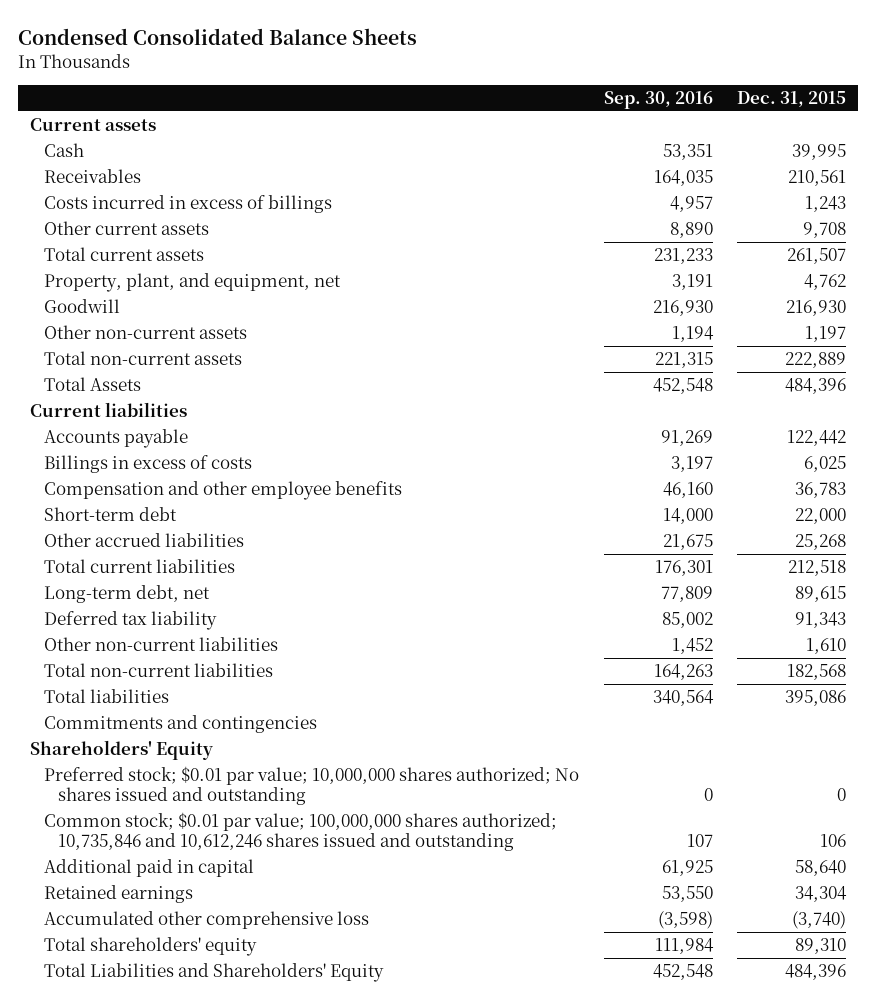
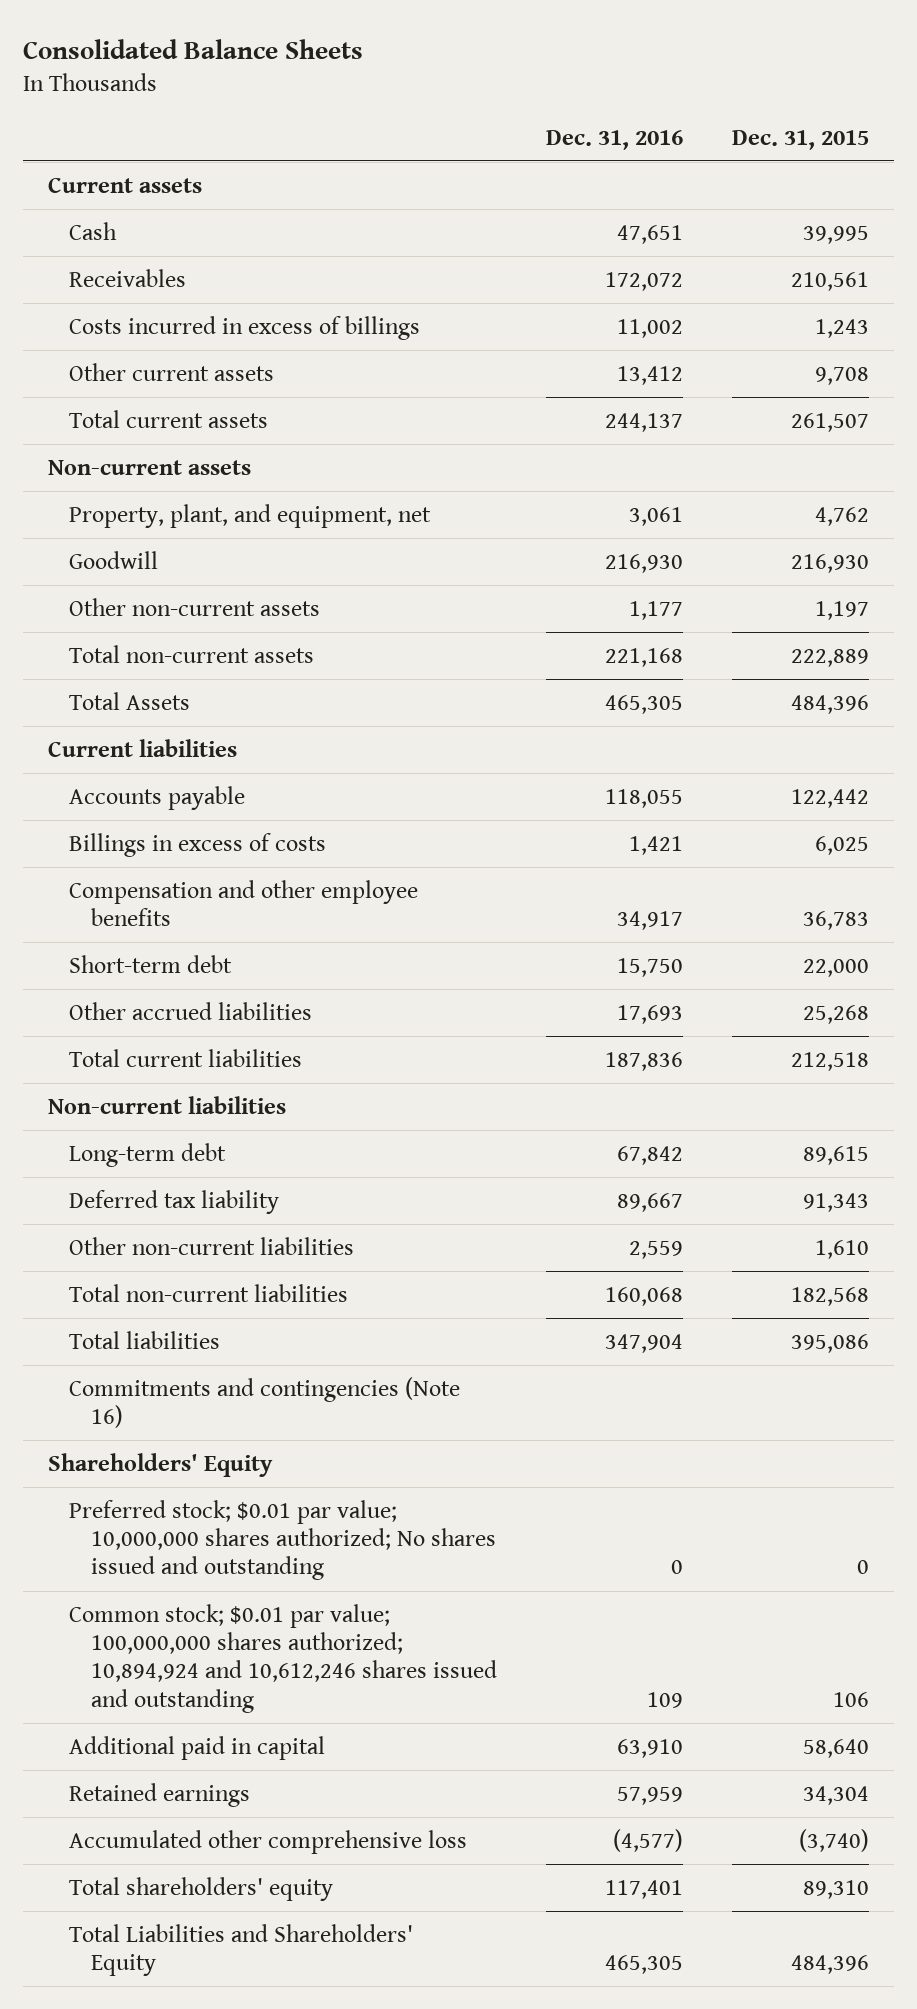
[18,27,418,45] Condensed Consolidated Balance Sheets -> [23,39,364,60] Consolidated Balance Sheets
[603,91,713,110] Sep. 30, 2016 -> none
none -> [545,129,683,150] Dec. 31, 2016
none -> [47,459,251,475] Non-current assets
none -> [47,1095,286,1114] Non-current liabilities
[44,585,211,604] Long-term debt, net -> [69,1142,227,1167] Long-term debt
[44,715,318,734] Commitments and contingencies -> [69,1376,461,1429] Commitments and contingencies (Note 16)
[44,812,558,852] Common stock; $0.01 par value; 100,000,000 shares authorized; 10,735,846 and 10,612,246 shares issued and outstanding -> [69,1603,497,1713] Common stock; $0.01 par value; 100,000,000 shares authorized; 10,894,924 and 10,612,246 shares issued and outstanding

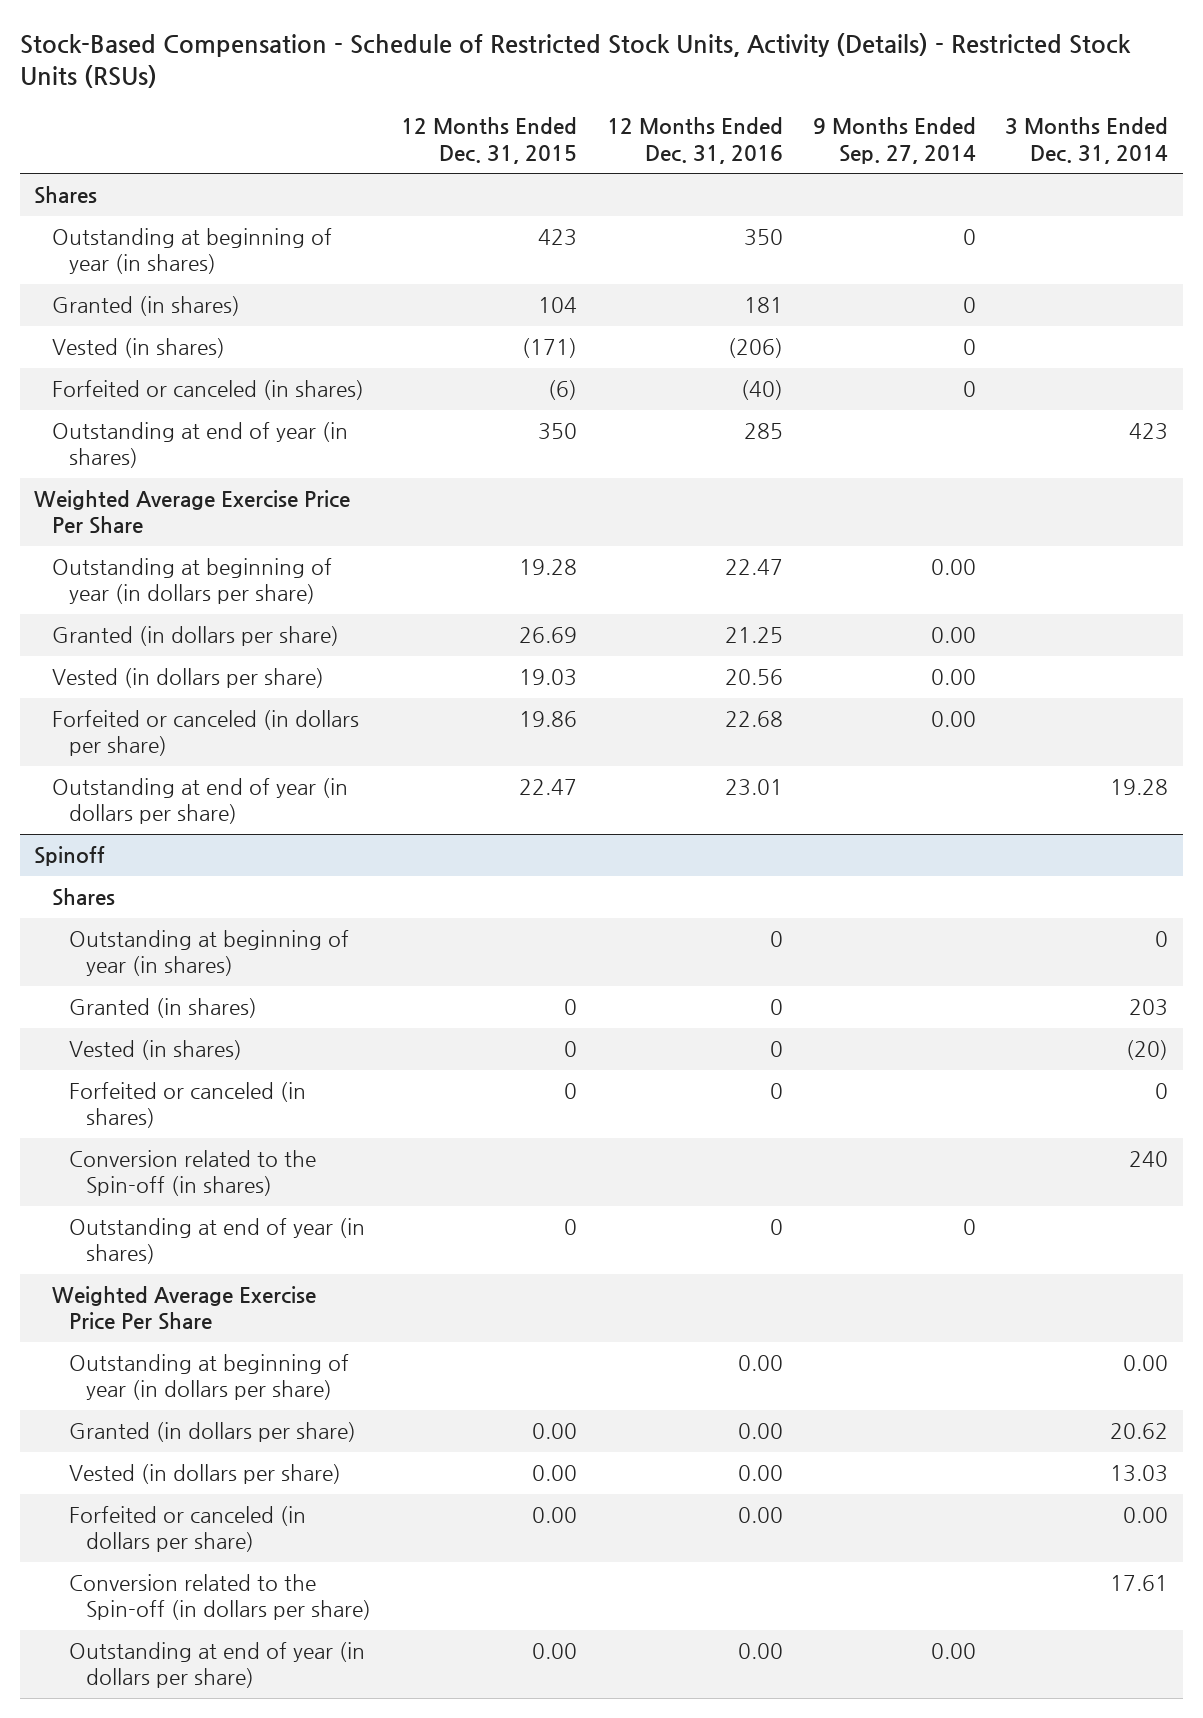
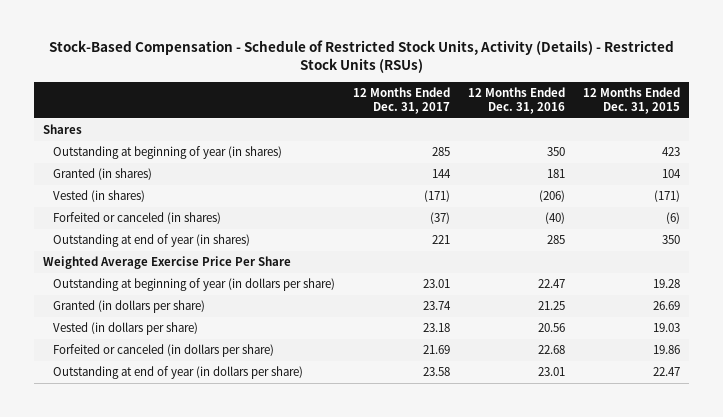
[812,117,976,164] 9 Months Ended Sep. 27, 2014 -> none
[1005,117,1169,164] 3 Months Ended Dec. 31, 2014 -> none
none -> [352,87,450,115] 12 Months Ended Dec. 31, 2017
[34,846,106,867] Spinoff -> none
[51,888,115,907] Shares -> none
[68,930,349,977] Outstanding at beginning of year (in shares) -> none
[68,998,257,1019] Granted (in shares) -> none
[68,1040,242,1061] Vested (in shares) -> none
[68,1082,306,1129] Forfeited or canceled (in shares) -> none
[68,1150,316,1197] Conversion related to the Spin-off (in shares) -> none
[68,1218,365,1265] Outstanding at end of year (in shares) -> none
[51,1286,316,1331] Weighted Average Exercise Price Per Share -> none
[68,1354,349,1401] Outstanding at beginning of year (in dollars per share) -> none
[68,1422,356,1443] Granted (in dollars per share) -> none
[68,1464,341,1485] Vested (in dollars per share) -> none
[68,1506,306,1553] Forfeited or canceled (in dollars per share) -> none
[68,1574,371,1621] Conversion related to the Spin-off (in dollars per share) -> none
[68,1642,365,1689] Outstanding at end of year (in dollars per share) -> none

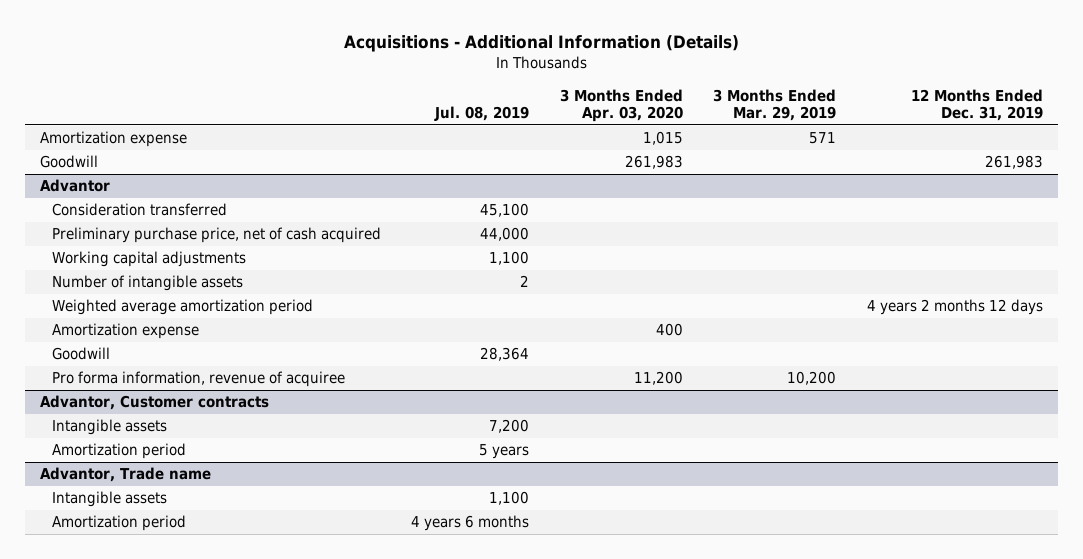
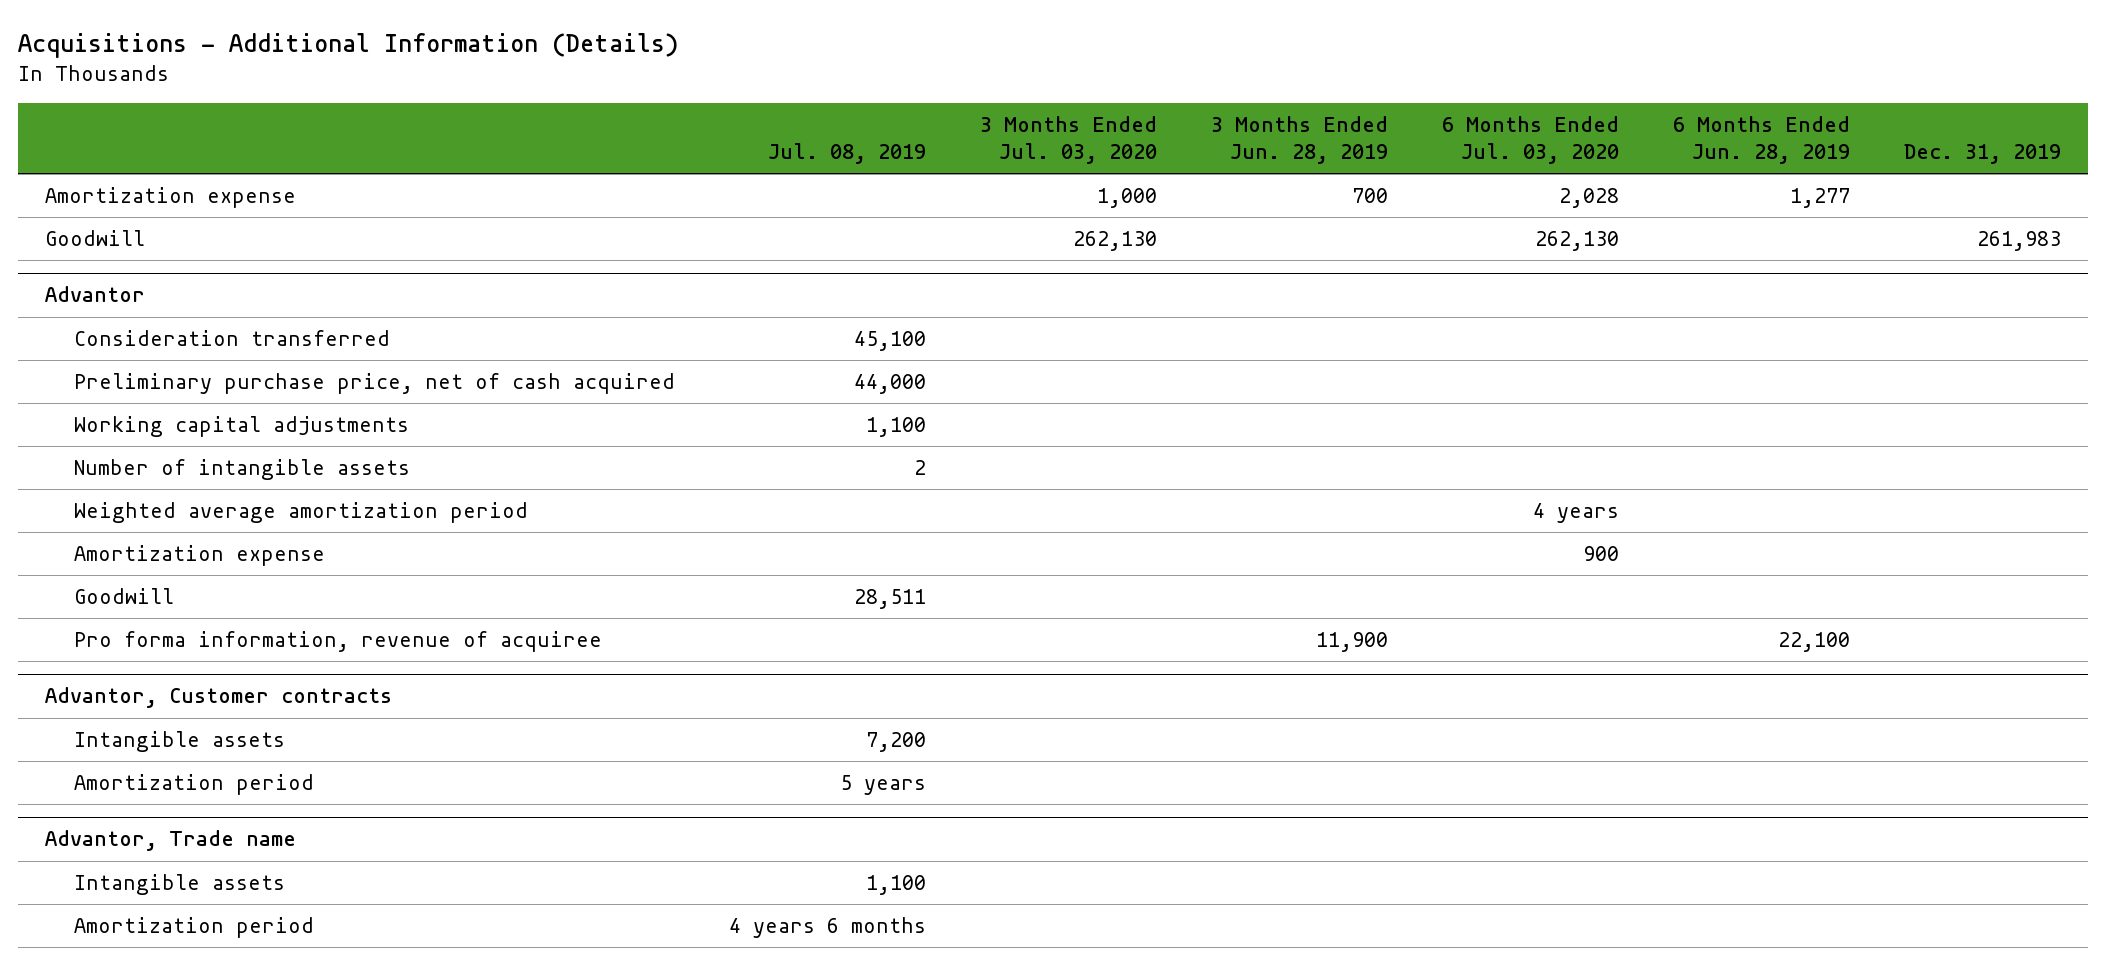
[559,88,683,123] 3 Months Ended Apr. 03, 2020 -> none
[713,88,837,122] 3 Months Ended Mar. 29, 2019 -> none
[911,88,1044,122] 12 Months Ended Dec. 31, 2019 -> none
none -> [979,116,1157,164] 3 Months Ended Jul. 03, 2020
none -> [1210,116,1388,164] 3 Months Ended Jun. 28, 2019
none -> [1441,116,1619,164] 6 Months Ended Jul. 03, 2020
none -> [1672,116,1850,164] 6 Months Ended Jun. 28, 2019
none -> [1903,143,2061,164] Dec. 31, 2019
[480,347,530,362] 28,364 -> [853,589,926,610] 28,511

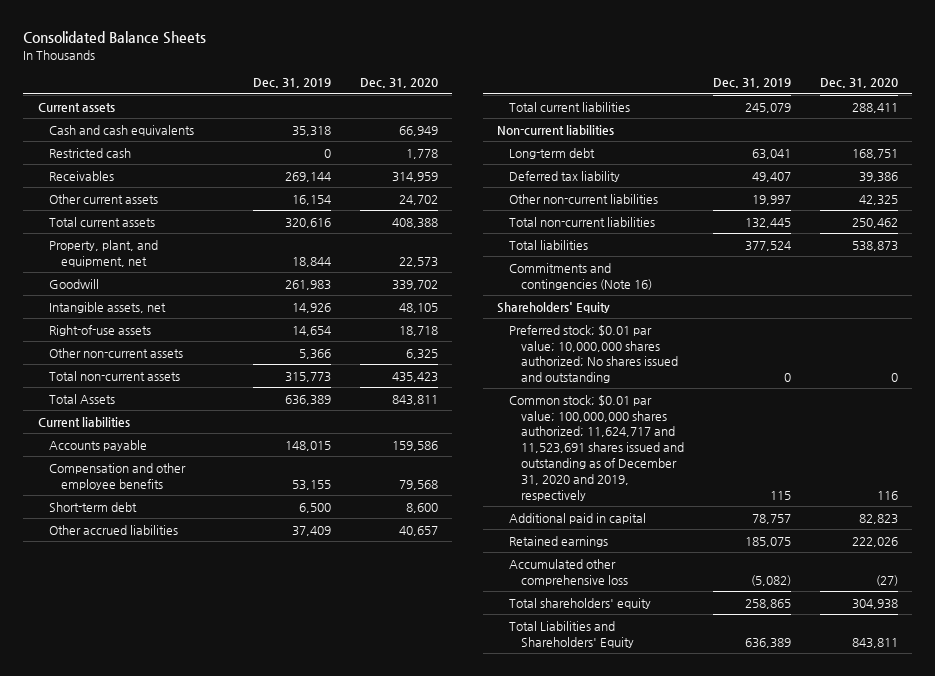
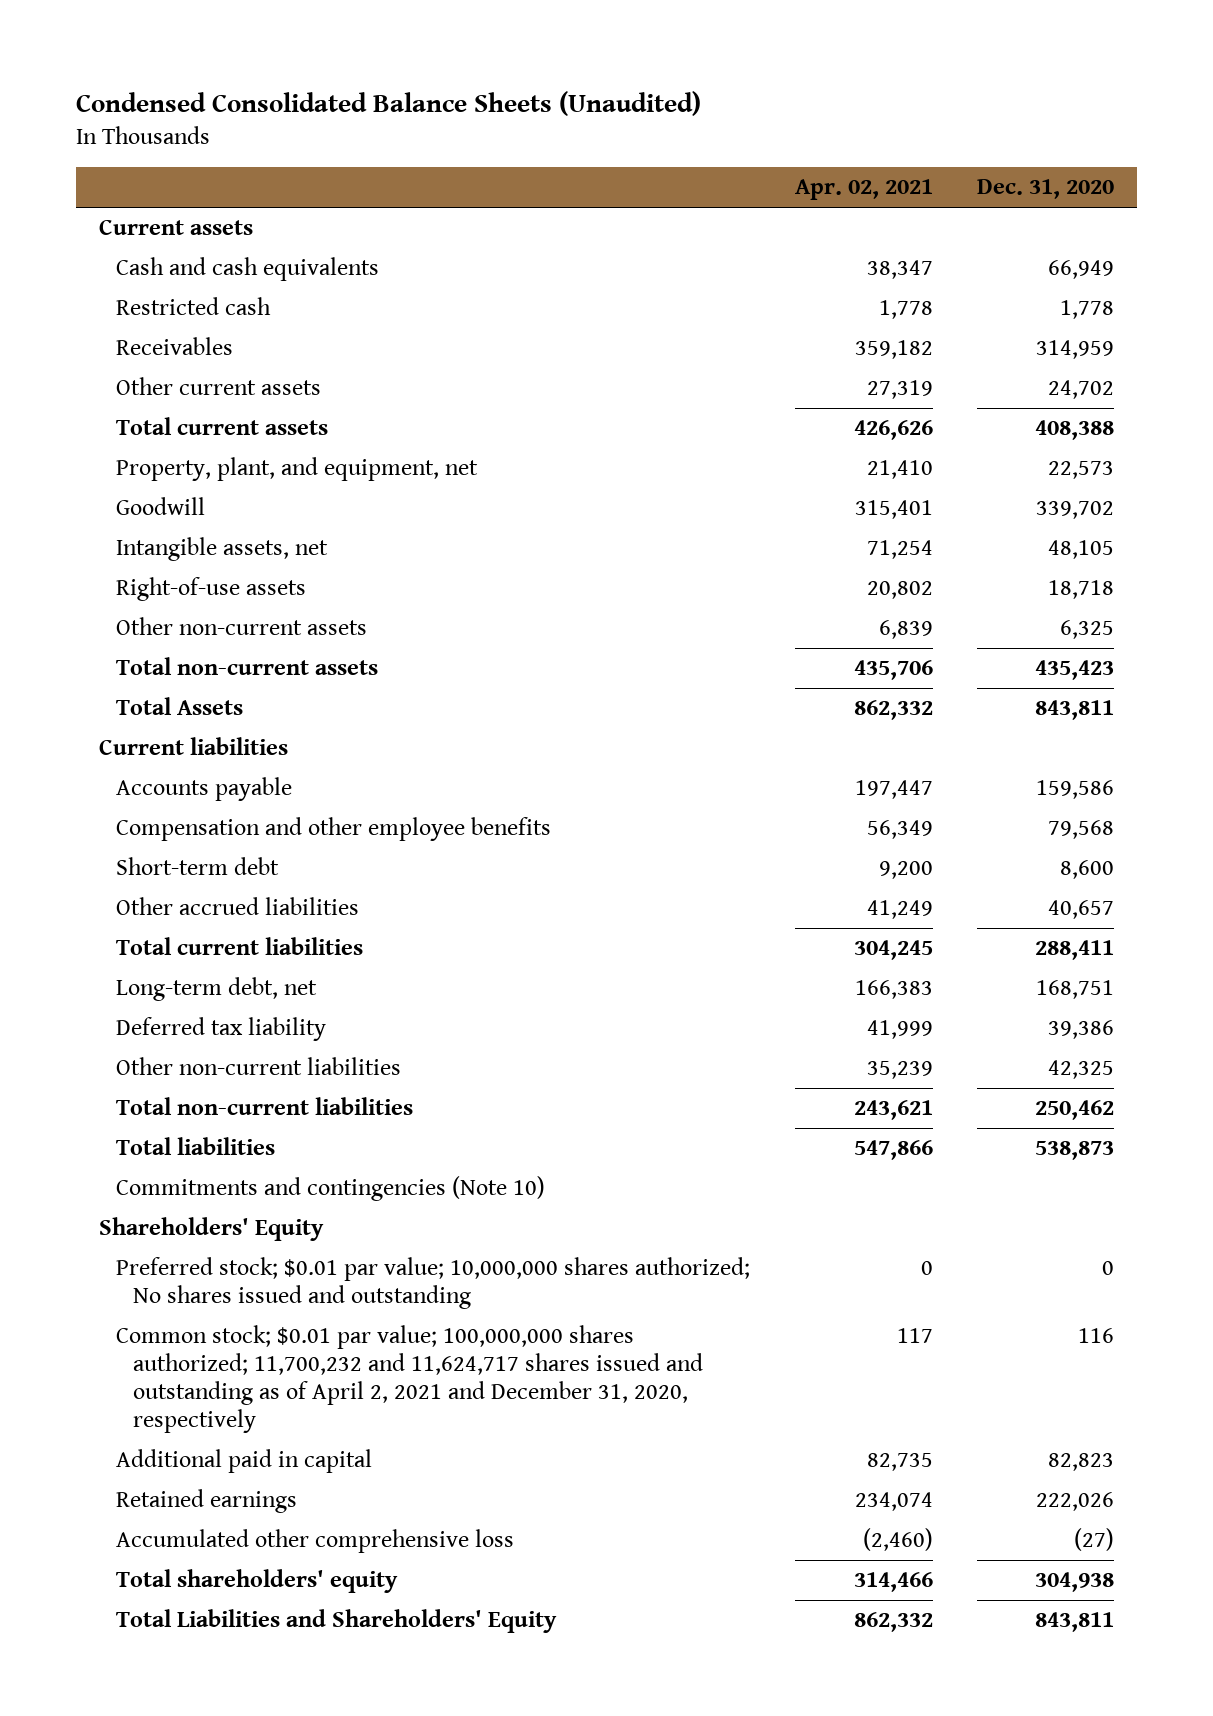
[23,31,207,45] Consolidated Balance Sheets -> [76,91,702,117] Condensed Consolidated Balance Sheets (Unaudited)
[252,78,331,89] Dec. 31, 2019 -> none
none -> [794,179,933,201] Apr. 02, 2021
[497,124,615,135] Non-current liabilities -> none
[509,147,596,159] Long-term debt -> [115,977,317,1002] Long-term debt, net
[509,262,652,290] Commitments and contingencies (Note 16) -> [115,1176,545,1202] Commitments and contingencies (Note 10)
[509,394,684,501] Common stock; $0.01 par value; 100,000,000 shares authorized; 11,624,717 and 11,523,691 shares issued and outstanding as of December 31, 2020 and 2019, respectively -> [115,1325,703,1434] Common stock; $0.01 par value; 100,000,000 shares authorized; 11,700,232 and 11,624,717 shares issued and outstanding as of April 2, 2021 and December 31, 2020, respectively

